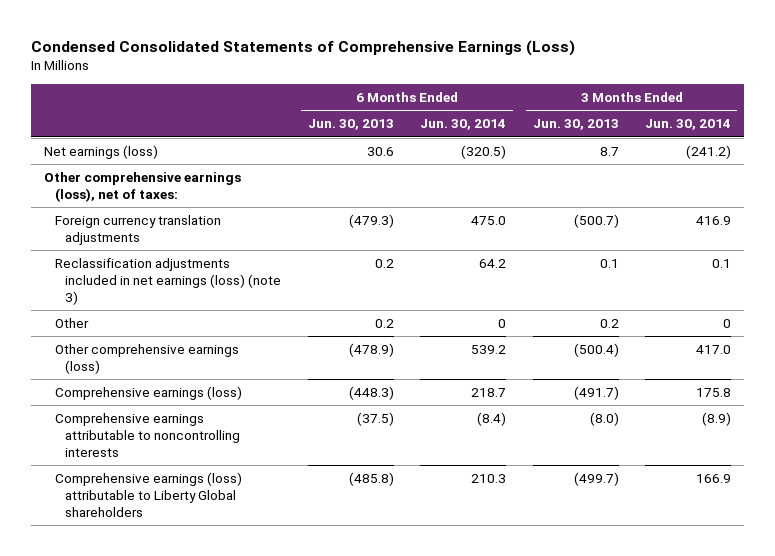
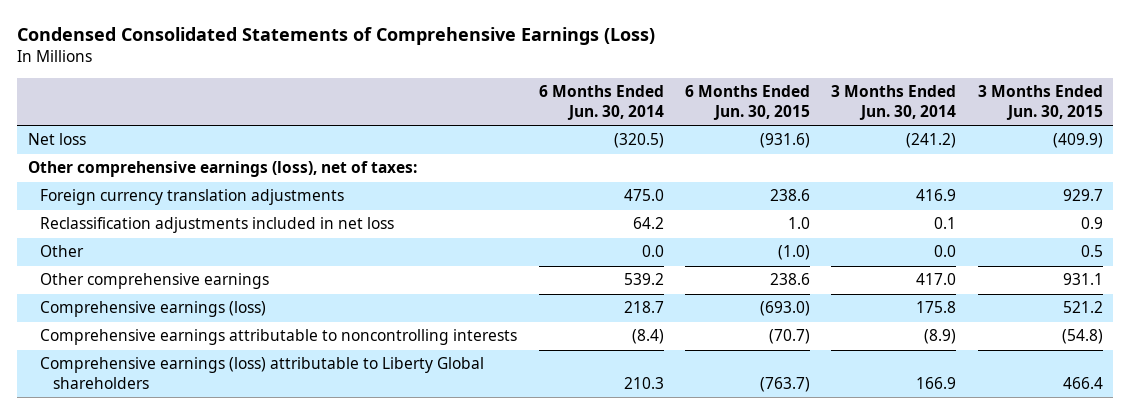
[307,119,394,131] Jun. 30, 2013 -> none
[532,119,619,131] Jun. 30, 2013 -> none
none -> [684,85,810,120] 6 Months Ended Jun. 30, 2015
none -> [977,85,1103,120] 3 Months Ended Jun. 30, 2015
[43,145,158,160] Net earnings (loss) -> [27,133,86,146] Net loss
[54,258,282,305] Reclassification adjustments included in net earnings (loss) (note 3) -> [40,217,395,234] Reclassification adjustments included in net loss
[498,319,507,329] 0 -> [641,245,664,258] 0.0
[722,319,731,329] 0 -> [934,245,957,258] 0.0
[54,344,239,374] Other comprehensive earnings (loss) -> [40,273,270,290] Other comprehensive earnings

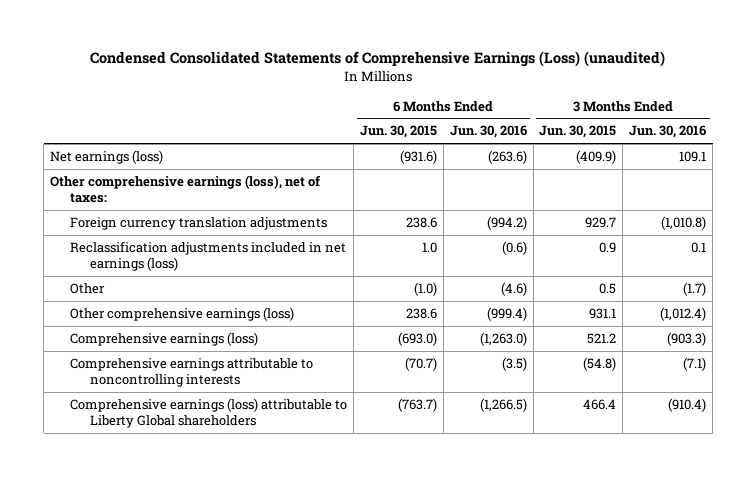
[17,27,656,46] Condensed Consolidated Statements of Comprehensive Earnings (Loss) -> [90,51,666,68] Condensed Consolidated Statements of Comprehensive Earnings (Loss) (unaudited)
[538,85,664,120] 6 Months Ended Jun. 30, 2014 -> none
[831,85,957,120] 3 Months Ended Jun. 30, 2014 -> none
none -> [449,125,527,139] Jun. 30, 2016
none -> [629,125,707,139] Jun. 30, 2016
[27,133,86,146] Net loss -> [49,150,163,165] Net earnings (loss)
[40,217,395,234] Reclassification adjustments included in net loss -> [69,241,346,272] Reclassification adjustments included in net earnings (loss)
[40,273,270,290] Other comprehensive earnings -> [69,307,294,322] Other comprehensive earnings (loss)

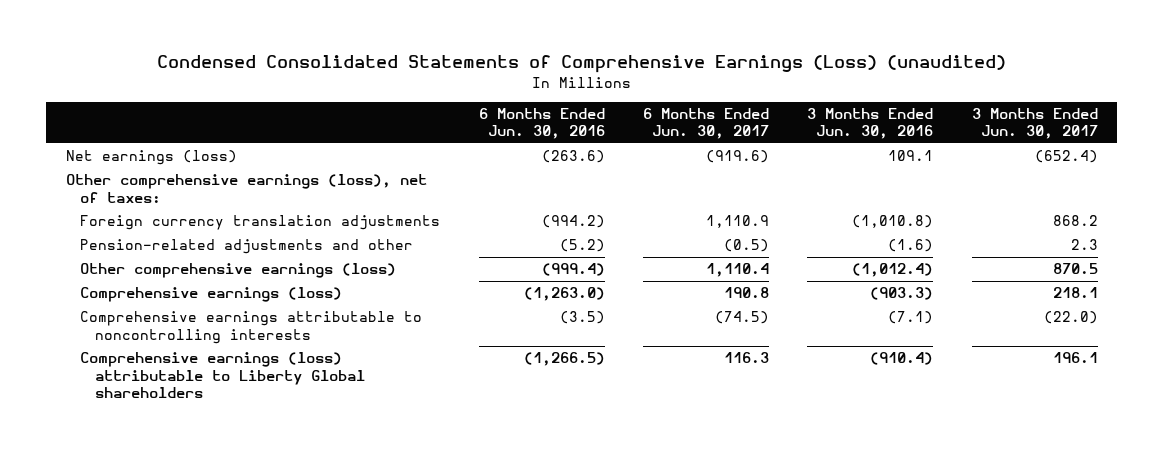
[359,125,437,139] Jun. 30, 2015 -> none
[539,125,617,139] Jun. 30, 2015 -> none
none -> [643,108,770,140] 6 Months Ended Jun. 30, 2017
none -> [971,108,1098,140] 3 Months Ended Jun. 30, 2017
[69,241,346,272] Reclassification adjustments included in net earnings (loss) -> none
[69,283,105,295] Other -> [80,239,414,255] Pension-related adjustments and other
[500,282,527,297] (4.6) -> [559,239,605,253] (5.2)
[683,282,707,297] (1.7) -> [888,239,934,253] (1.6)

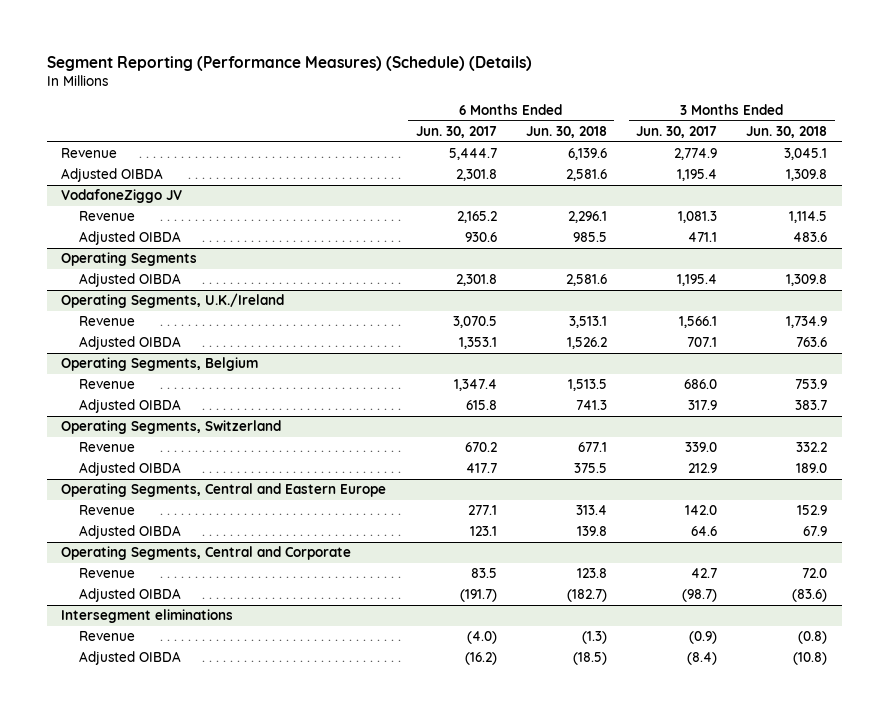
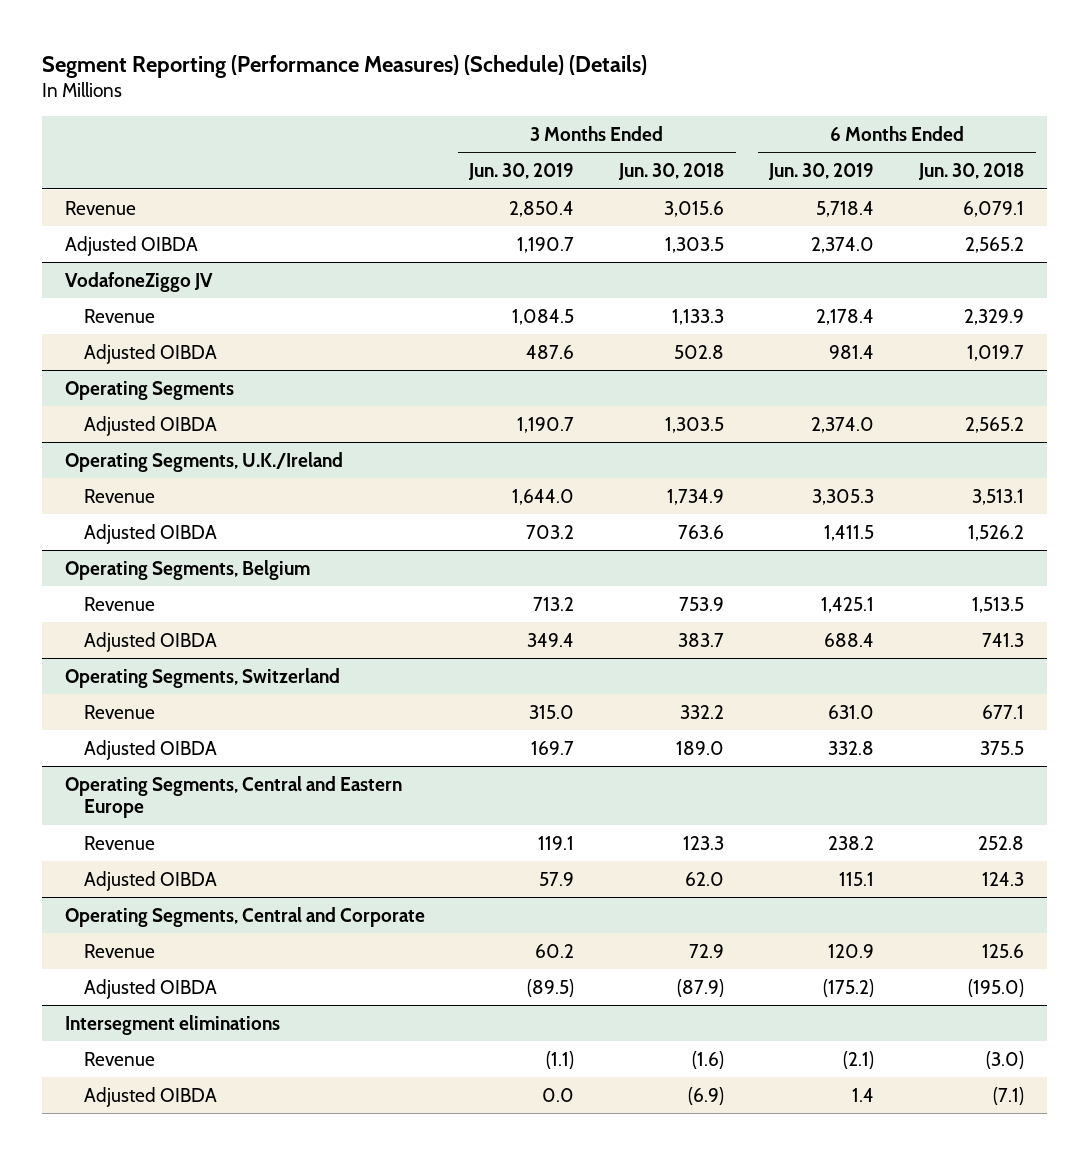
[415,126,497,139] Jun. 30, 2017 -> none
[636,126,718,139] Jun. 30, 2017 -> none
none -> [468,163,575,181] Jun. 30, 2019
none -> [768,163,875,181] Jun. 30, 2019
[567,148,607,161] 6,139.6 -> [963,200,1025,217] 6,079.1
[784,148,828,161] 3,045.1 -> [664,200,725,217] 3,015.6
[565,169,607,182] 2,581.6 -> [965,236,1025,253] 2,565.2
[786,169,828,182] 1,309.8 -> [665,236,725,253] 1,303.5
[567,211,607,224] 2,296.1 -> [964,308,1025,325] 2,329.9
[789,211,828,224] 1,114.5 -> [672,308,725,325] 1,133.3
[572,232,607,243] 985.5 -> [967,344,1025,361] 1,019.7
[793,232,828,243] 483.6 -> [674,344,725,359] 502.8
[565,274,607,287] 2,581.6 -> [965,416,1025,433] 2,565.2
[786,274,828,287] 1,309.8 -> [665,416,725,433] 1,303.5
[575,505,607,516] 313.4 -> [978,835,1025,850] 252.8
[797,505,828,516] 152.9 -> [683,835,725,850] 123.3
[576,526,607,537] 139.8 -> [982,871,1025,886] 124.3
[803,526,828,537] 67.9 -> [685,871,725,886] 62.0
[576,568,607,579] 123.8 -> [982,943,1025,958] 125.6
[802,568,828,579] 72.0 -> [689,943,725,958] 72.9
[566,589,607,603] (182.7) -> [968,978,1025,997] (195.0)
[792,589,828,603] (83.6) -> [677,978,725,997] (87.9)
[581,631,607,645] (1.3) -> [986,1050,1025,1069] (3.0)
[798,631,828,645] (0.8) -> [692,1050,725,1069] (1.6)
[572,652,607,666] (18.5) -> [993,1086,1025,1105] (7.1)
[793,652,828,666] (10.8) -> [688,1086,725,1105] (6.9)

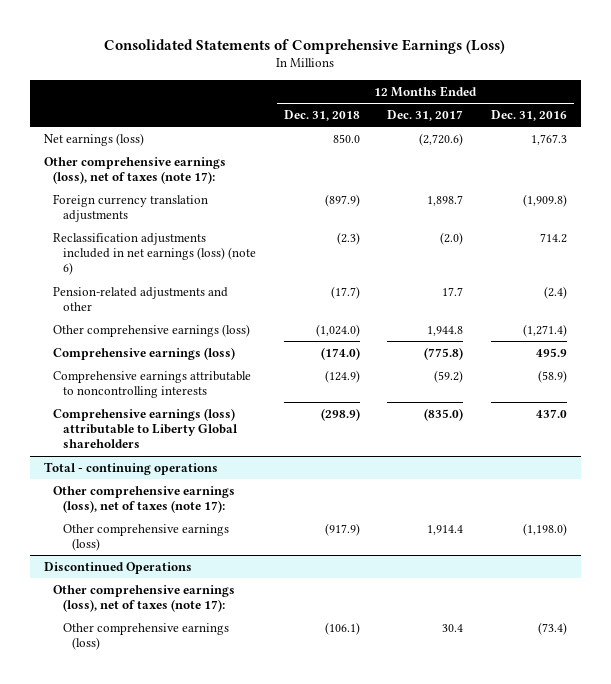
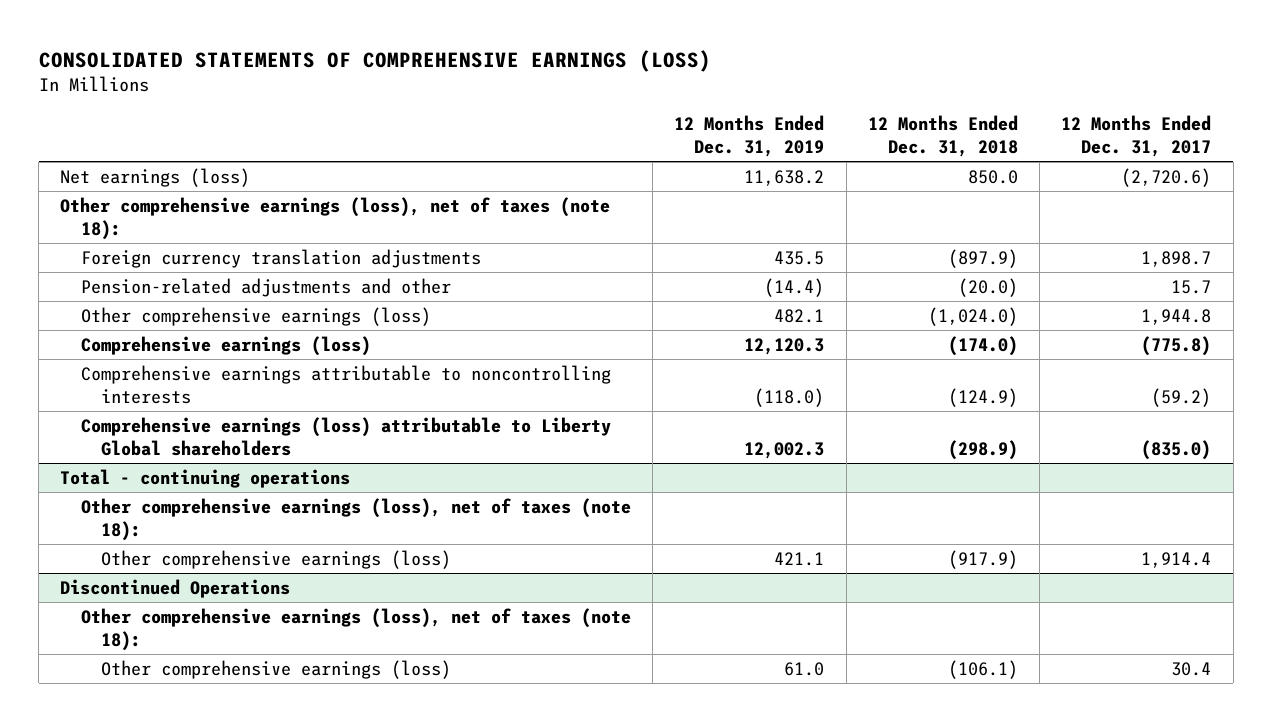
[104,38,506,54] Consolidated Statements of Comprehensive Earnings (Loss) -> [38,49,711,72] CONSOLIDATED STATEMENTS OF COMPREHENSIVE EARNINGS (LOSS)
[491,109,568,121] Dec. 31, 2016 -> none
none -> [674,114,825,157] 12 Months Ended Dec. 31, 2019
[43,156,226,185] Other comprehensive earnings (loss), net of taxes (note 17): -> [60,196,611,240] Other comprehensive earnings (loss), net of taxes (note 18):
[53,232,256,276] Reclassification adjustments included in net earnings (loss) (note 6) -> none
[330,285,360,299] (17.7) -> [957,277,1018,297] (20.0)
[442,286,464,296] 17.7 -> [1171,279,1212,294] 15.7
[53,485,236,514] Other comprehensive earnings (loss), net of taxes (note 17): -> [80,497,631,541] Other comprehensive earnings (loss), net of taxes (note 18):
[53,584,236,613] Other comprehensive earnings (loss), net of taxes (note 17): -> [80,607,631,651] Other comprehensive earnings (loss), net of taxes (note 18):

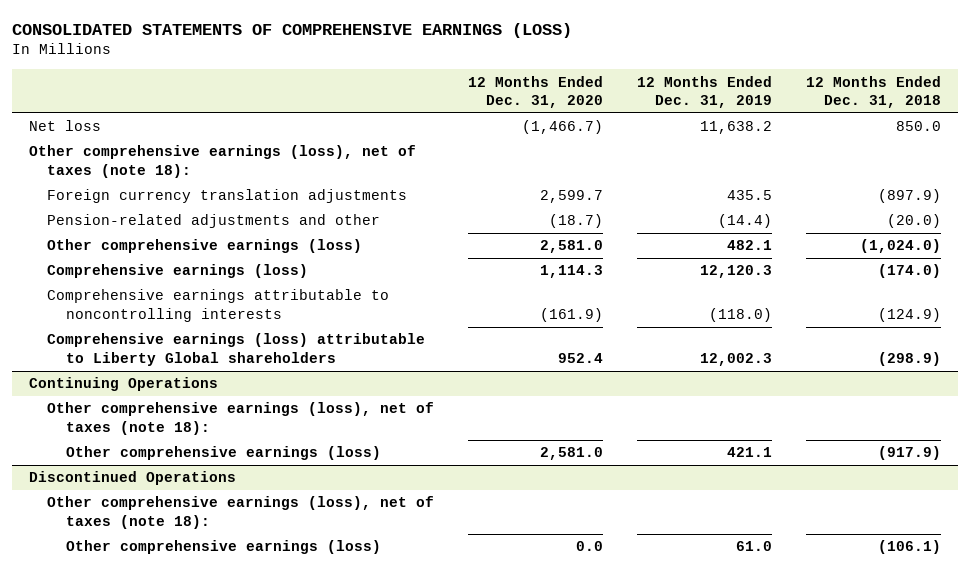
[1061,114,1212,157] 12 Months Ended Dec. 31, 2017 -> none
none -> [468,75,604,109] 12 Months Ended Dec. 31, 2020
[60,167,251,187] Net earnings (loss) -> [28,120,101,132] Net loss
[60,468,351,488] Total - continuing operations -> [28,377,218,392] Continuing Operations

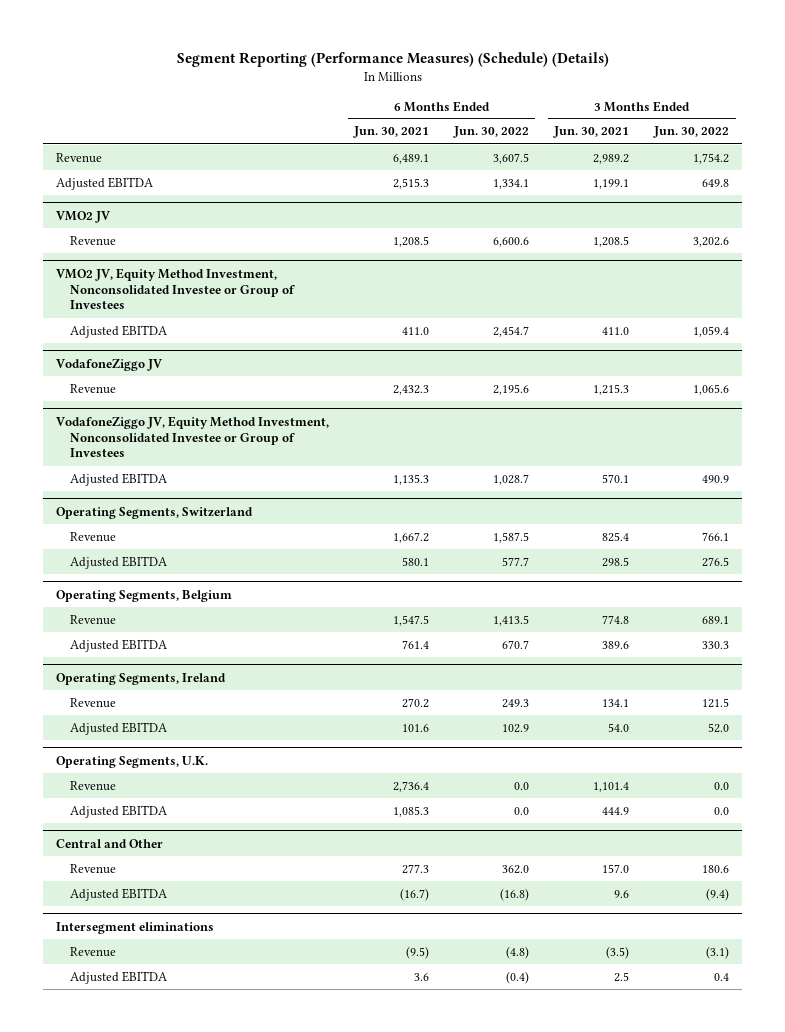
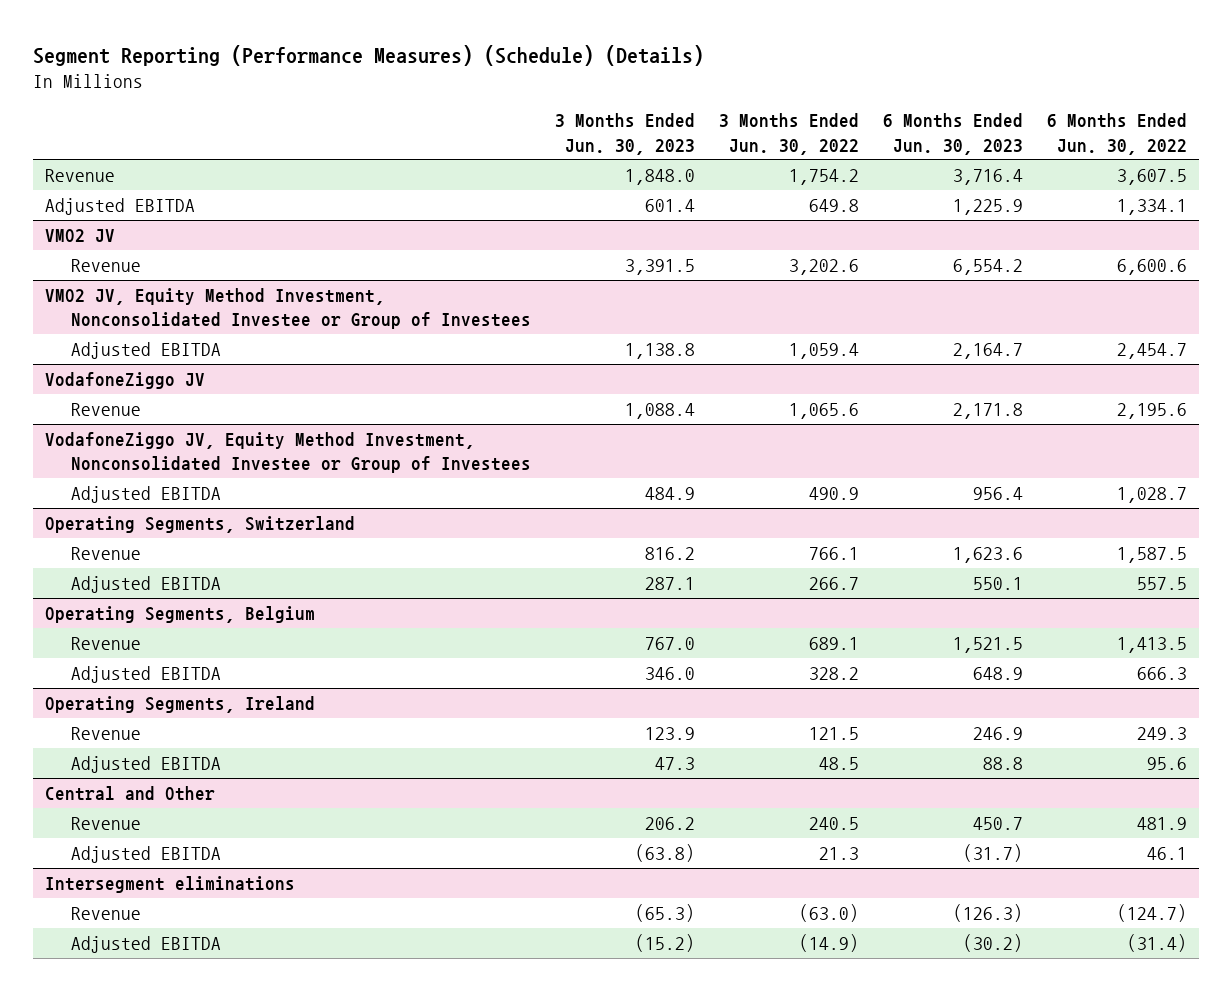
[353,126,430,139] Jun. 30, 2021 -> none
[553,126,630,139] Jun. 30, 2021 -> none
none -> [554,113,695,155] 3 Months Ended Jun. 30, 2023
none -> [882,113,1023,155] 6 Months Ended Jun. 30, 2023
[502,556,530,566] 577.7 -> [1136,576,1187,590] 557.5
[702,556,730,567] 276.5 -> [808,576,859,590] 266.7
[502,639,530,649] 670.7 -> [1136,666,1187,680] 666.3
[702,640,730,649] 330.3 -> [808,666,859,680] 328.2
[55,755,208,768] Operating Segments, U.K. -> none
[69,780,116,791] Revenue -> none
[69,804,167,818] Adjusted EBITDA -> none
[502,723,530,733] 102.9 -> [1146,756,1187,770] 95.6
[708,722,730,733] 52.0 -> [818,756,859,770] 48.5
[502,864,530,874] 362.0 -> [1136,816,1187,830] 481.9
[702,864,730,873] 180.6 -> [808,816,859,830] 240.5
[500,887,530,901] (16.8) -> [1146,846,1187,860] 46.1
[706,887,730,901] (9.4) -> [818,846,859,860] 21.3
[506,945,530,959] (4.8) -> [1116,903,1187,922] (124.7)
[706,945,730,959] (3.1) -> [798,903,859,922] (63.0)
[506,970,530,984] (0.4) -> [1126,933,1187,952] (31.4)
[714,972,730,981] 0.4 -> [798,933,859,952] (14.9)

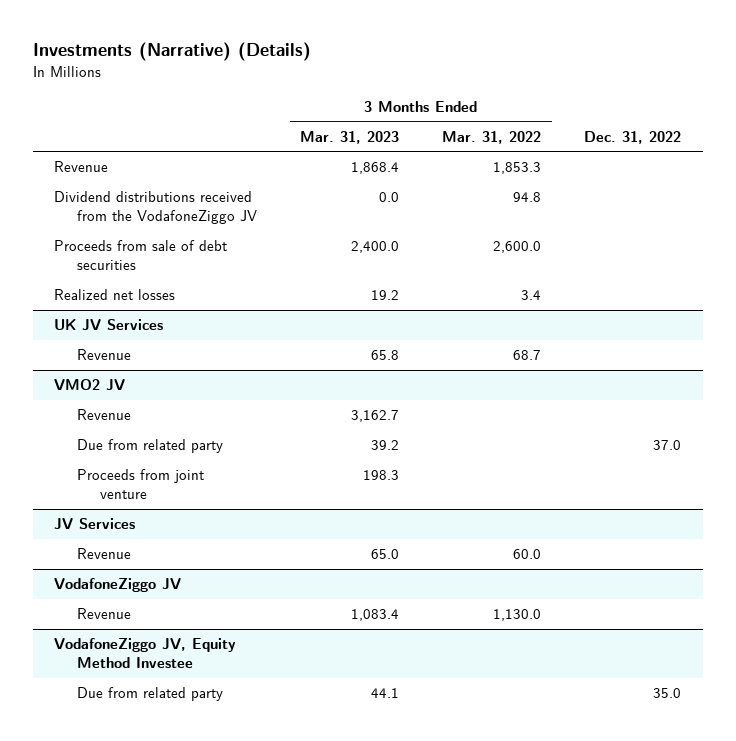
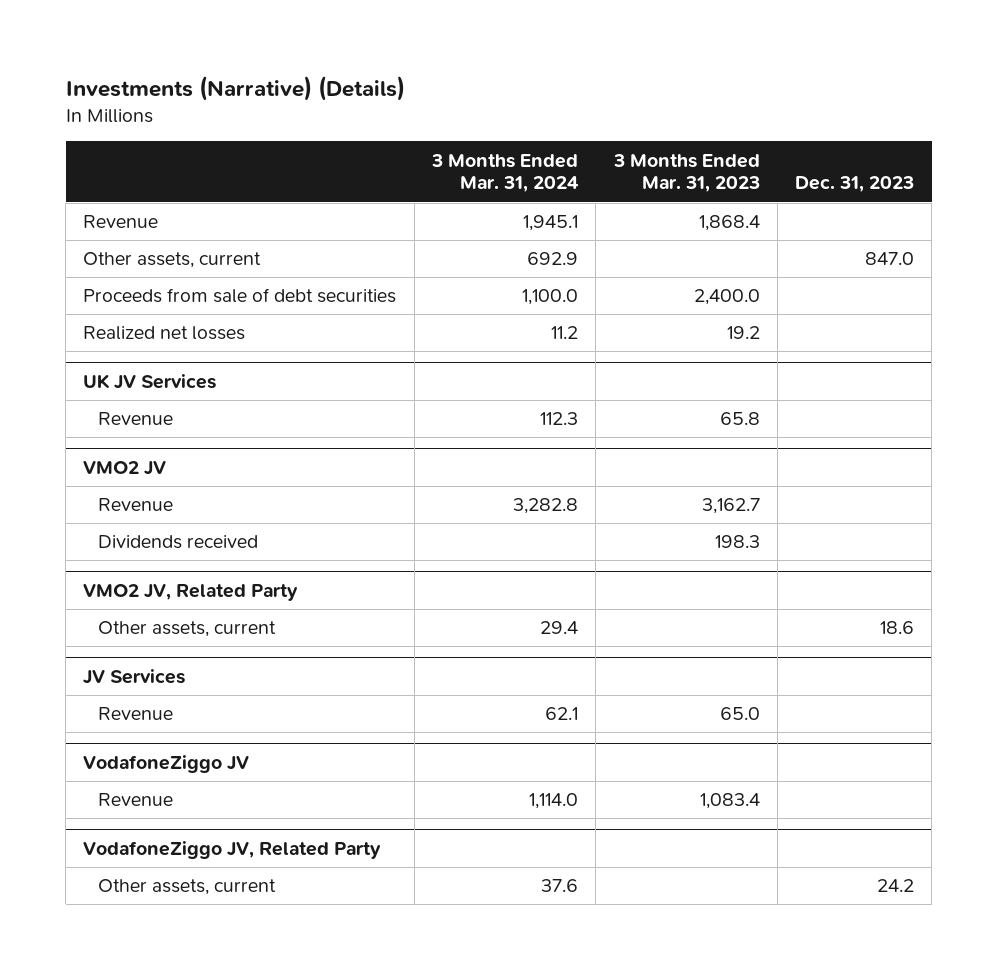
[442,130,542,144] Mar. 31, 2022 -> none
[584,130,682,144] Dec. 31, 2022 -> none
none -> [431,153,580,193] 3 Months Ended Mar. 31, 2024
none -> [795,176,915,193] Dec. 31, 2023
[54,191,258,224] Dividend distributions received from the VodafoneZiggo JV -> none
none -> [83,252,262,269] Other assets, current
[77,439,224,454] Due from related party -> none
[77,469,205,499] Proceeds from joint venture -> [97,535,258,550] Dividends received
none -> [83,583,299,601] VMO2 JV, Related Party
none -> [97,621,276,638] Other assets, current
[54,638,237,668] VodafoneZiggo JV, Equity Method Investee -> none
[77,687,224,702] Due from related party -> none
none -> [83,840,382,859] VodafoneZiggo JV, Related Party
none -> [97,879,276,896] Other assets, current

